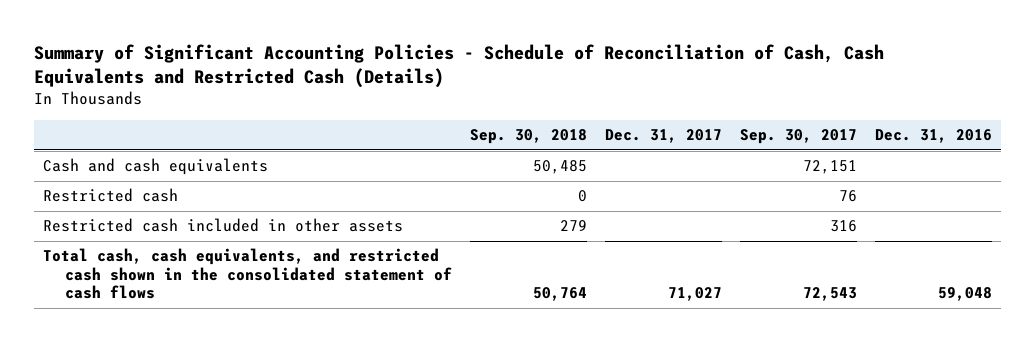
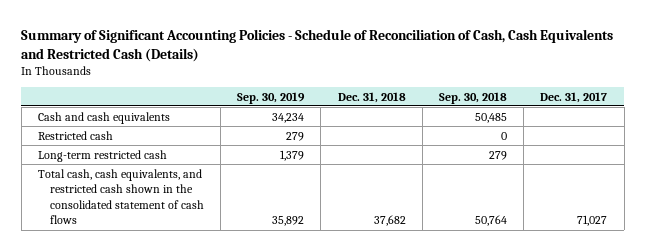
[740,129,858,145] Sep. 30, 2017 -> none
[874,129,992,144] Dec. 31, 2016 -> none
none -> [237,91,306,104] Sep. 30, 2019
none -> [337,91,406,103] Dec. 31, 2018
[43,218,404,233] Restricted cash included in other assets -> [37,149,167,162] Long-term restricted cash

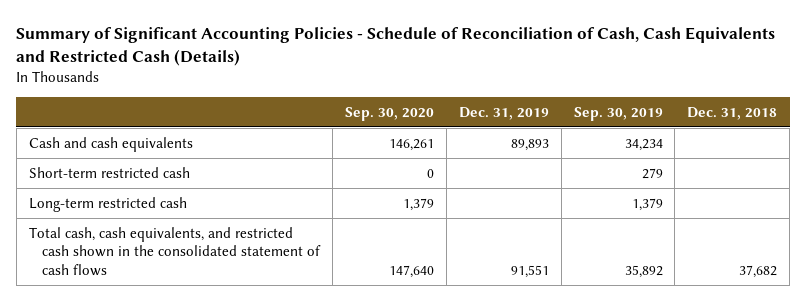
[439,91,508,104] Sep. 30, 2018 -> none
[540,91,608,103] Dec. 31, 2017 -> none
none -> [344,106,434,121] Sep. 30, 2020
none -> [458,106,549,120] Dec. 31, 2019
[37,130,113,140] Restricted cash -> [28,166,190,178] Short-term restricted cash

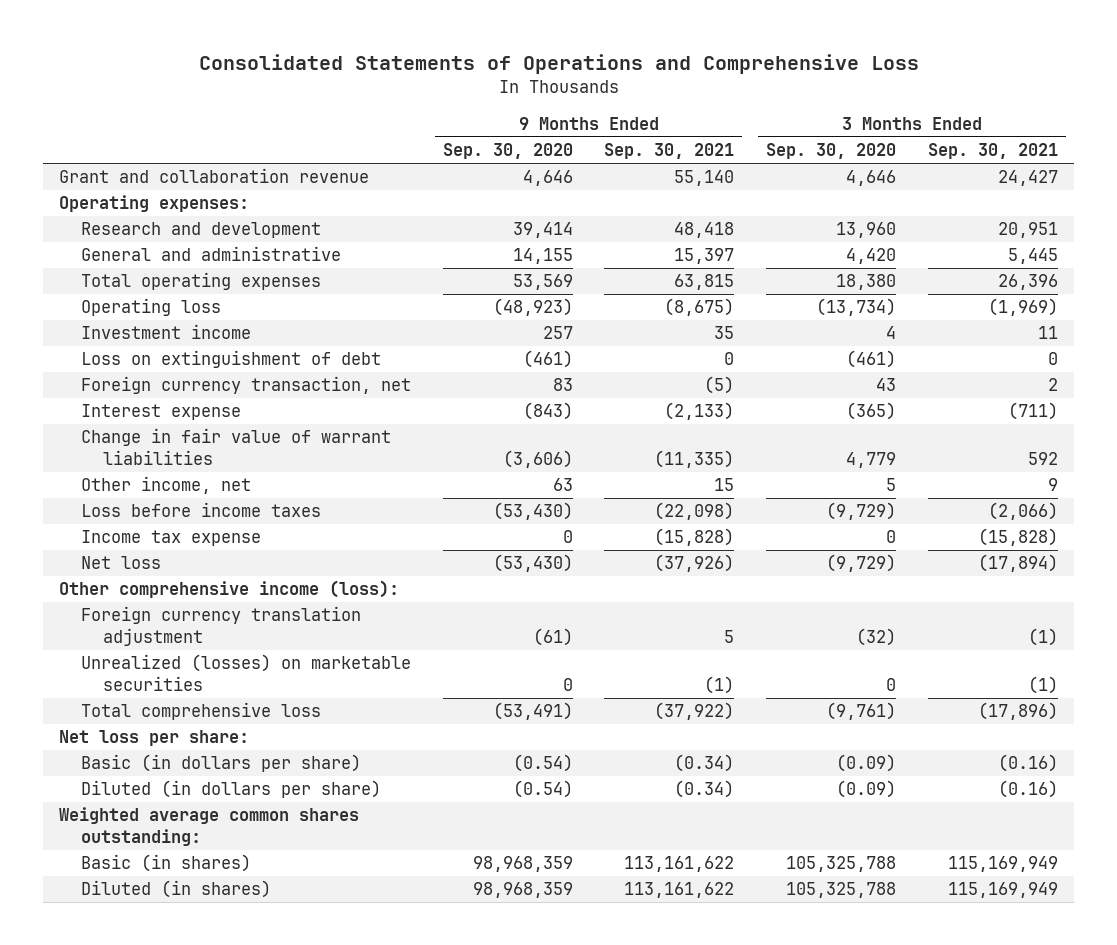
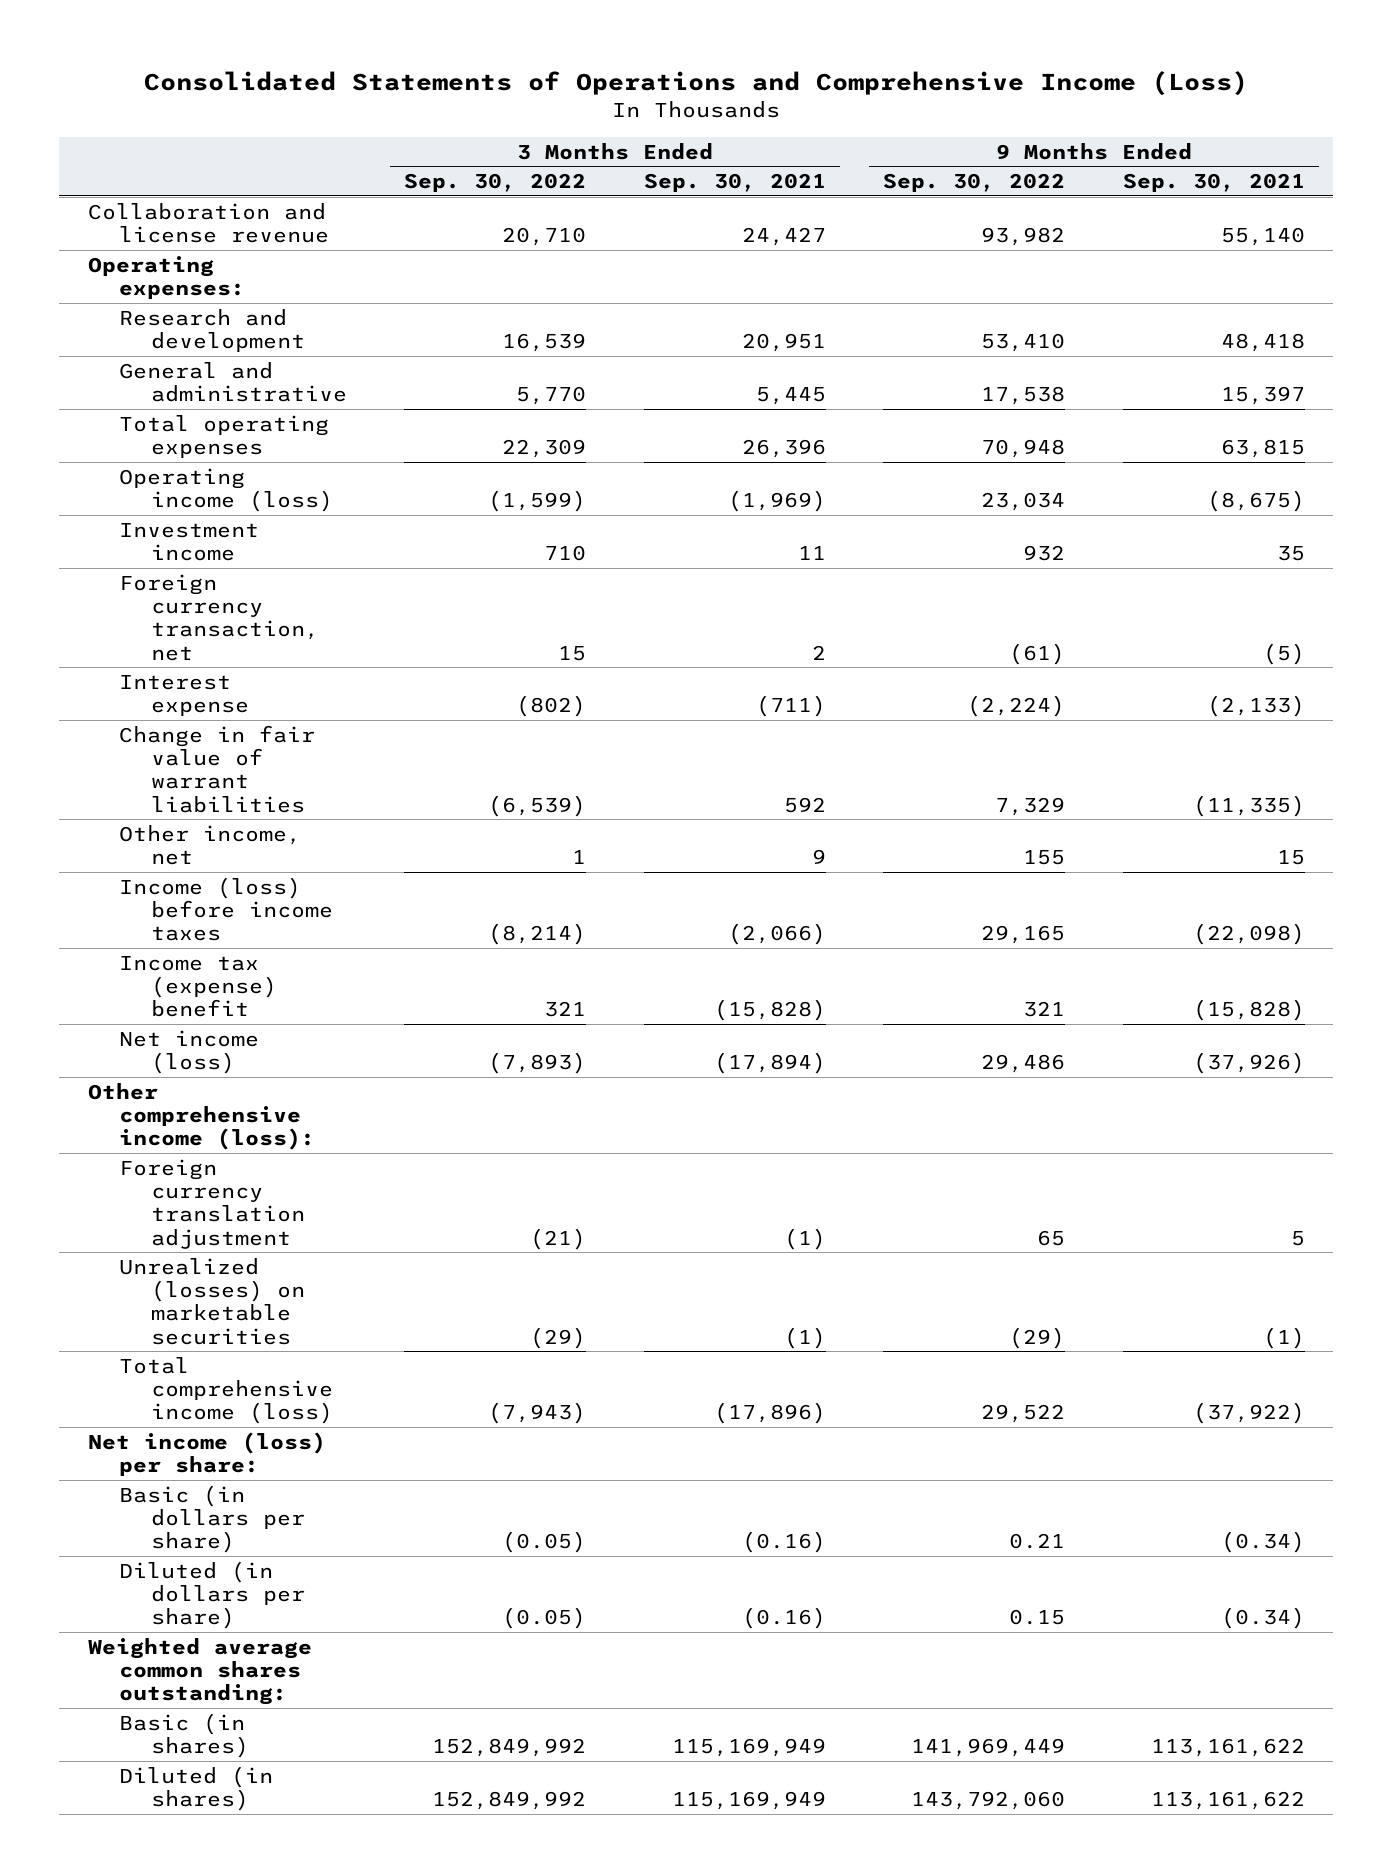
[198,53,919,74] Consolidated Statements of Operations and Comprehensive Loss -> [144,71,1249,97] Consolidated Statements of Operations and Comprehensive Income (Loss)
[442,143,573,160] Sep. 30, 2020 -> none
[766,143,897,160] Sep. 30, 2020 -> none
none -> [404,172,587,192] Sep. 30, 2022
none -> [883,172,1066,192] Sep. 30, 2022
[59,168,370,184] Grant and collaboration revenue -> [87,202,330,243] Collaboration and license revenue
[80,298,221,317] Operating loss -> [119,467,333,512] Operating income (loss)
[80,350,381,369] Loss on extinguishment of debt -> none
[80,502,321,518] Loss before income taxes -> [119,876,333,942] Income (loss) before income taxes
[80,530,261,547] Income tax expense -> [119,955,277,1018] Income tax (expense) benefit
[80,556,161,570] Net loss -> [119,1029,260,1074] Net income (loss)
[80,702,321,721] Total comprehensive loss -> [119,1356,333,1425] Total comprehensive income (loss)
[59,730,250,747] Net loss per share: -> [87,1431,326,1476] Net income (loss) per share:

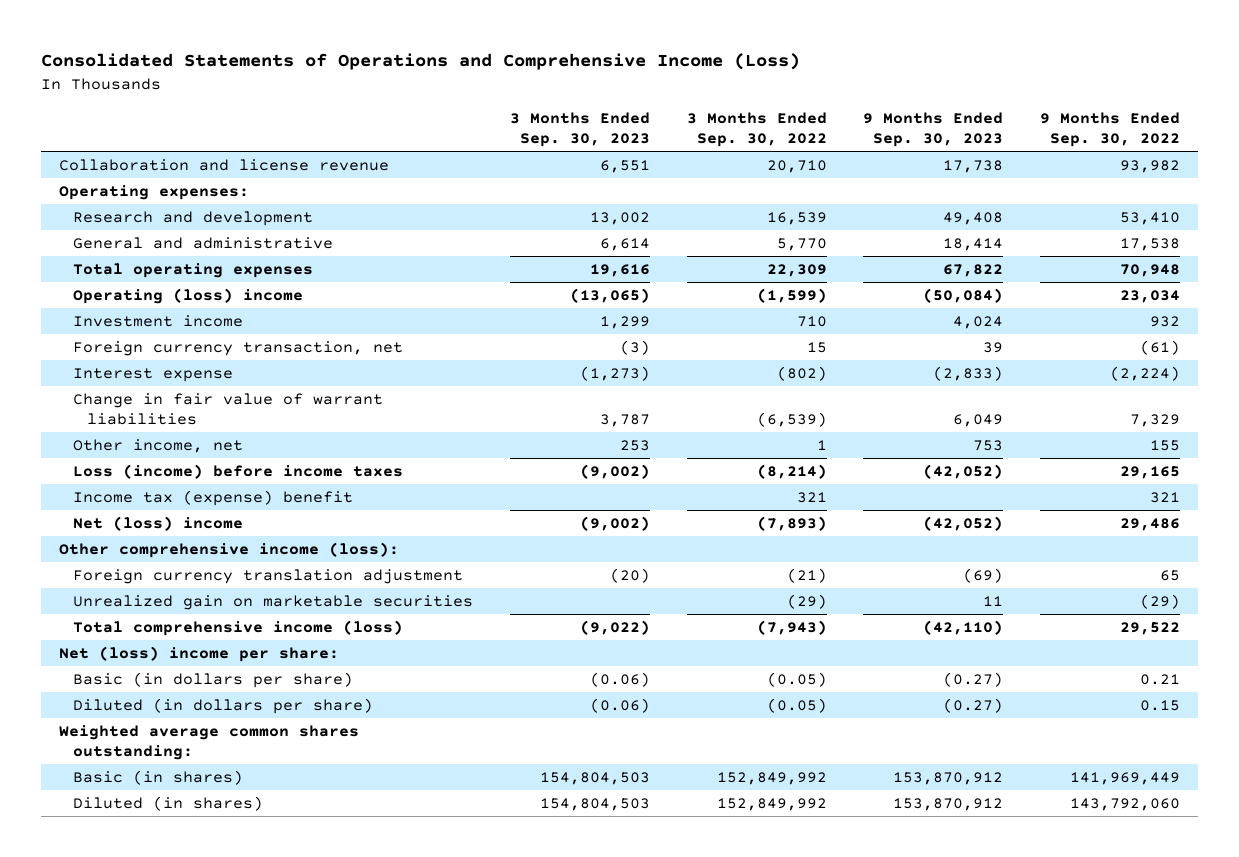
[643,172,826,192] Sep. 30, 2021 -> none
[1122,172,1305,192] Sep. 30, 2021 -> none
none -> [509,111,650,147] 3 Months Ended Sep. 30, 2023
none -> [863,111,1004,147] 9 Months Ended Sep. 30, 2023
[119,467,333,512] Operating income (loss) -> [73,288,304,305] Operating (loss) income
[119,876,333,942] Income (loss) before income taxes -> [73,464,404,480] Loss (income) before income taxes
[119,1029,260,1074] Net income (loss) -> [73,516,244,532] Net (loss) income
[119,1257,305,1345] Unrealized (losses) on marketable securities -> [73,595,474,611] Unrealized gain on marketable securities
[87,1431,326,1476] Net income (loss) per share: -> [59,646,340,663] Net (loss) income per share:

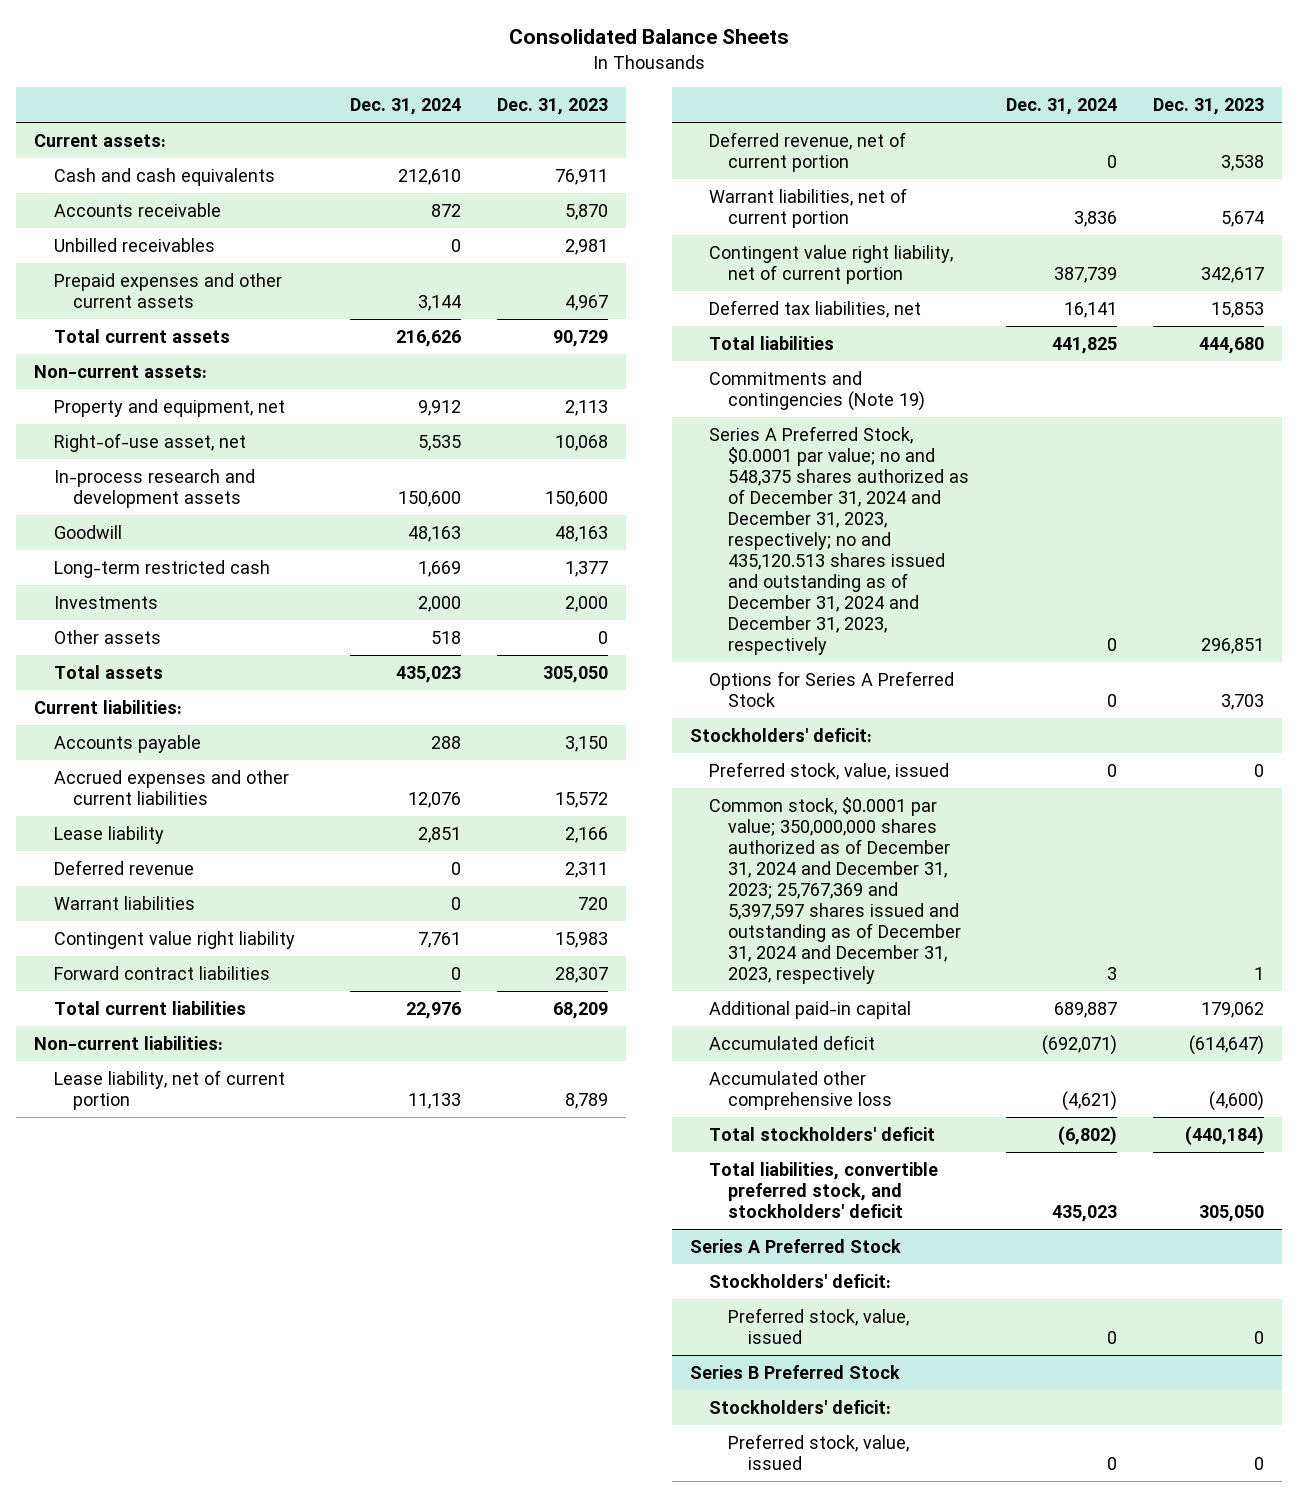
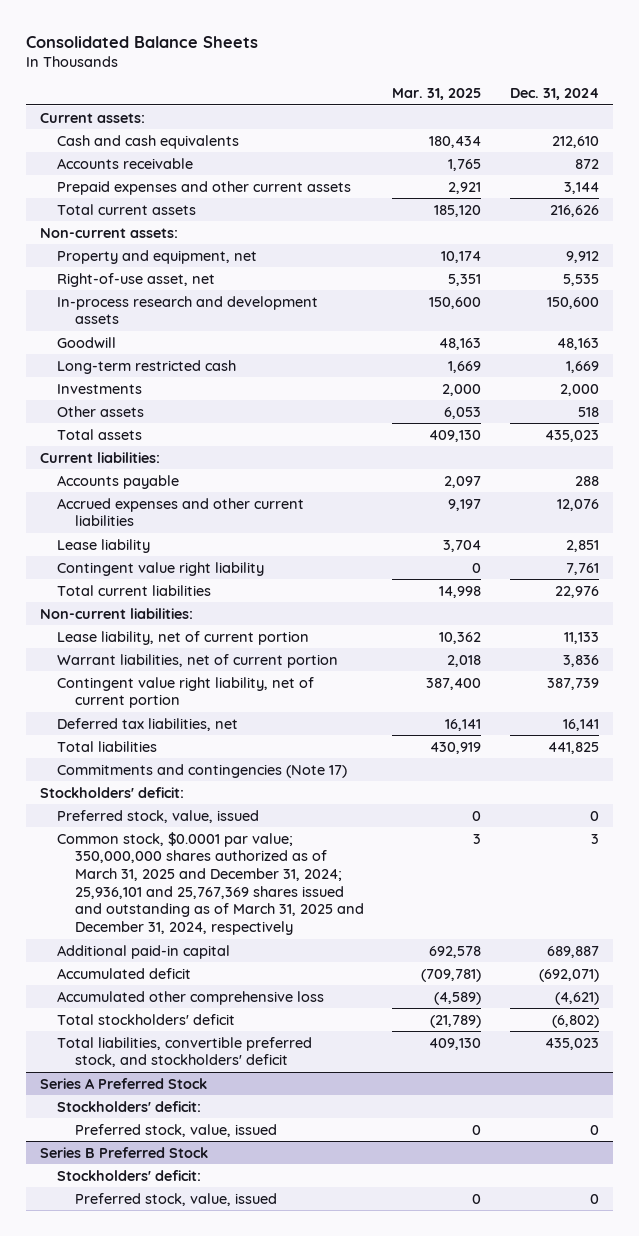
[497,98,609,116] Dec. 31, 2023 -> none
none -> [392,88,482,101] Mar. 31, 2025
[53,238,215,253] Unbilled receivables -> none
[53,860,194,876] Deferred revenue -> none
[53,896,195,911] Warrant liabilities -> none
[53,966,270,981] Forward contract liabilities -> none
[709,132,907,173] Deferred revenue, net of current portion -> none
[709,426,970,655] Series A Preferred Stock, $0.0001 par value; no and 548,375 shares authorized as of December 31, 2024 and December 31, 2023, respectively; no and 435,120.513 shares issued and outstanding as of December 31, 2024 and December 31, 2023, respectively -> none
[709,671,955,708] Options for Series A Preferred Stock -> none
[709,371,926,412] Commitments and contingencies (Note 19) -> [57,763,348,778] Commitments and contingencies (Note 17)
[709,797,962,984] Common stock, $0.0001 par value; 350,000,000 shares authorized as of December 31, 2024 and December 31, 2023; 25,767,369 and 5,397,597 shares issued and outstanding as of December 31, 2024 and December 31, 2023, respectively -> [57,831,364,936] Common stock, $0.0001 par value; 350,000,000 shares authorized as of March 31, 2025 and December 31, 2024; 25,936,101 and 25,767,369 shares issued and outstanding as of March 31, 2025 and December 31, 2024, respectively

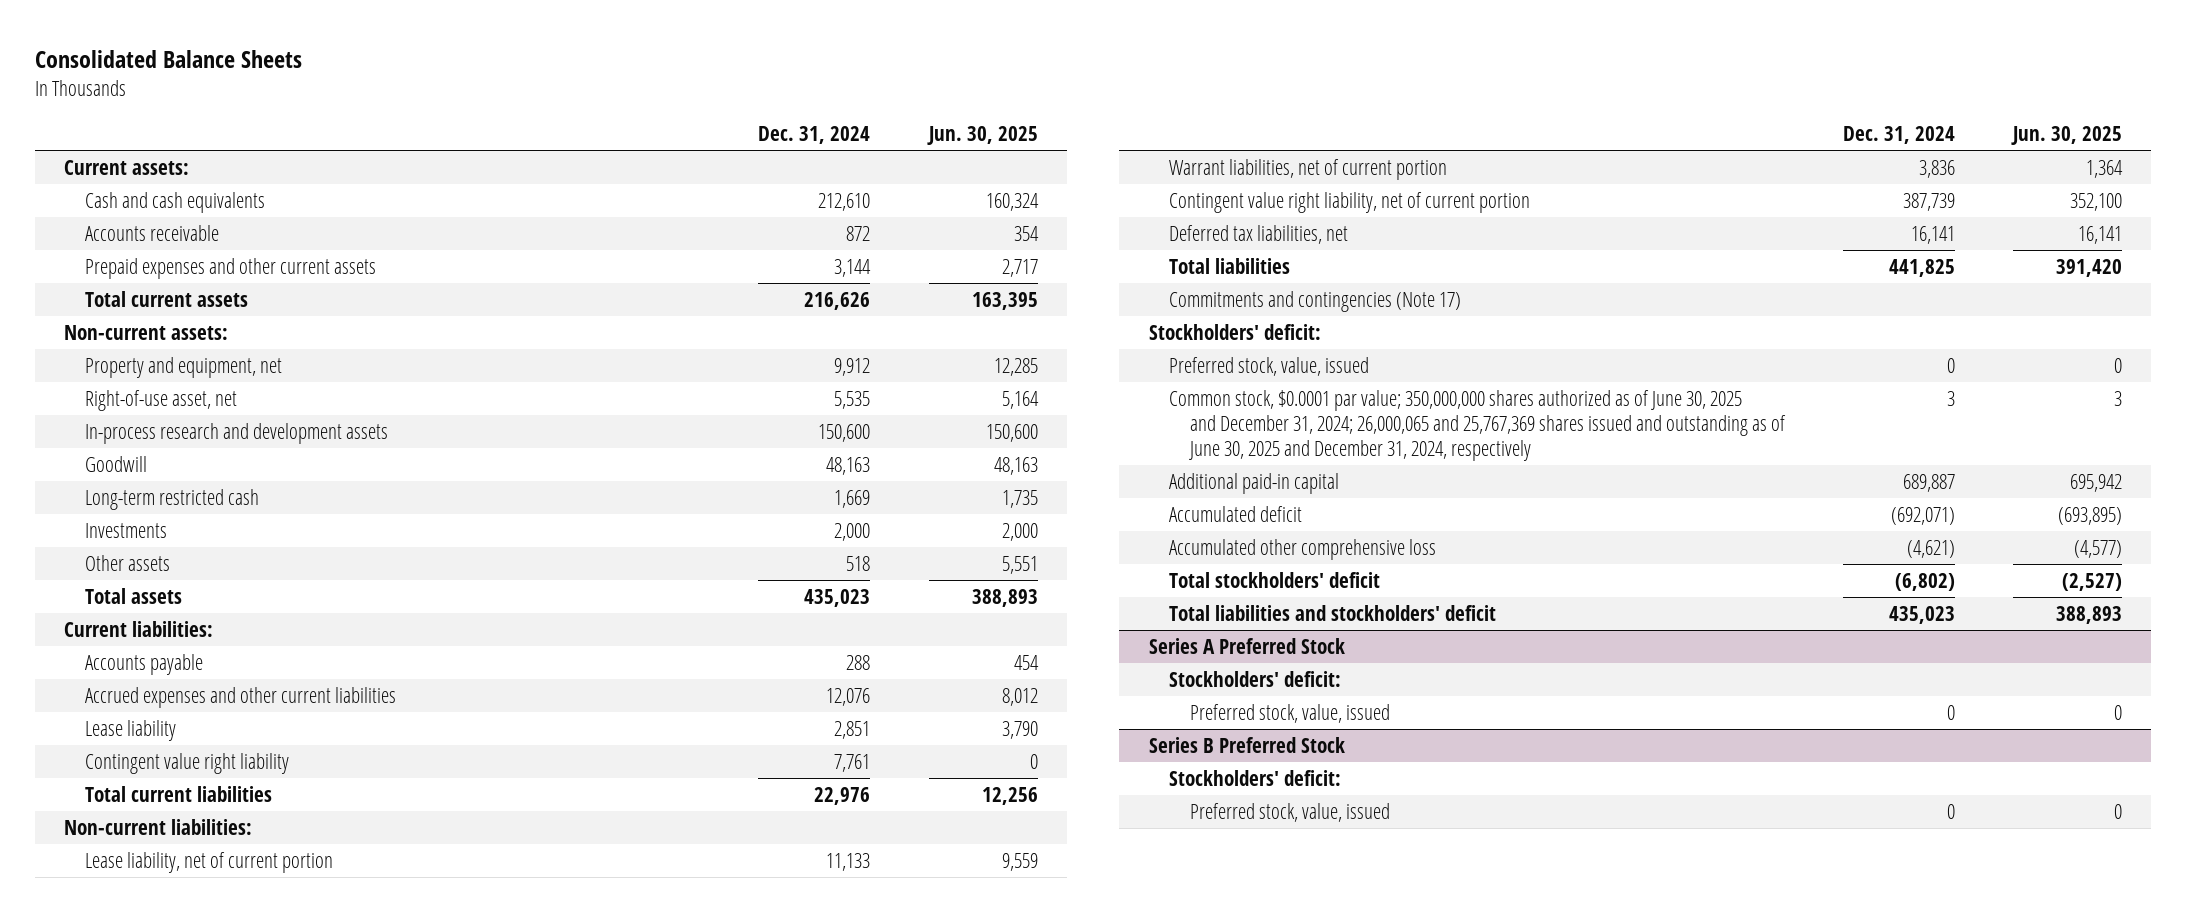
[392,88,482,101] Mar. 31, 2025 -> none
none -> [926,126,1038,146] Jun. 30, 2025
[57,831,364,936] Common stock, $0.0001 par value; 350,000,000 shares authorized as of March 31, 2025 and December 31, 2024; 25,936,101 and 25,767,369 shares issued and outstanding as of March 31, 2025 and December 31, 2024, respectively -> [1169,390,1786,461] Common stock, $0.0001 par value; 350,000,000 shares authorized as of June 30, 2025 and December 31, 2024; 26,000,065 and 25,767,369 shares issued and outstanding as of June 30, 2025 and December 31, 2024, respectively
[57,1036,313,1068] Total liabilities, convertible preferred stock, and stockholders' deficit -> [1169,605,1497,622] Total liabilities and stockholders' deficit

